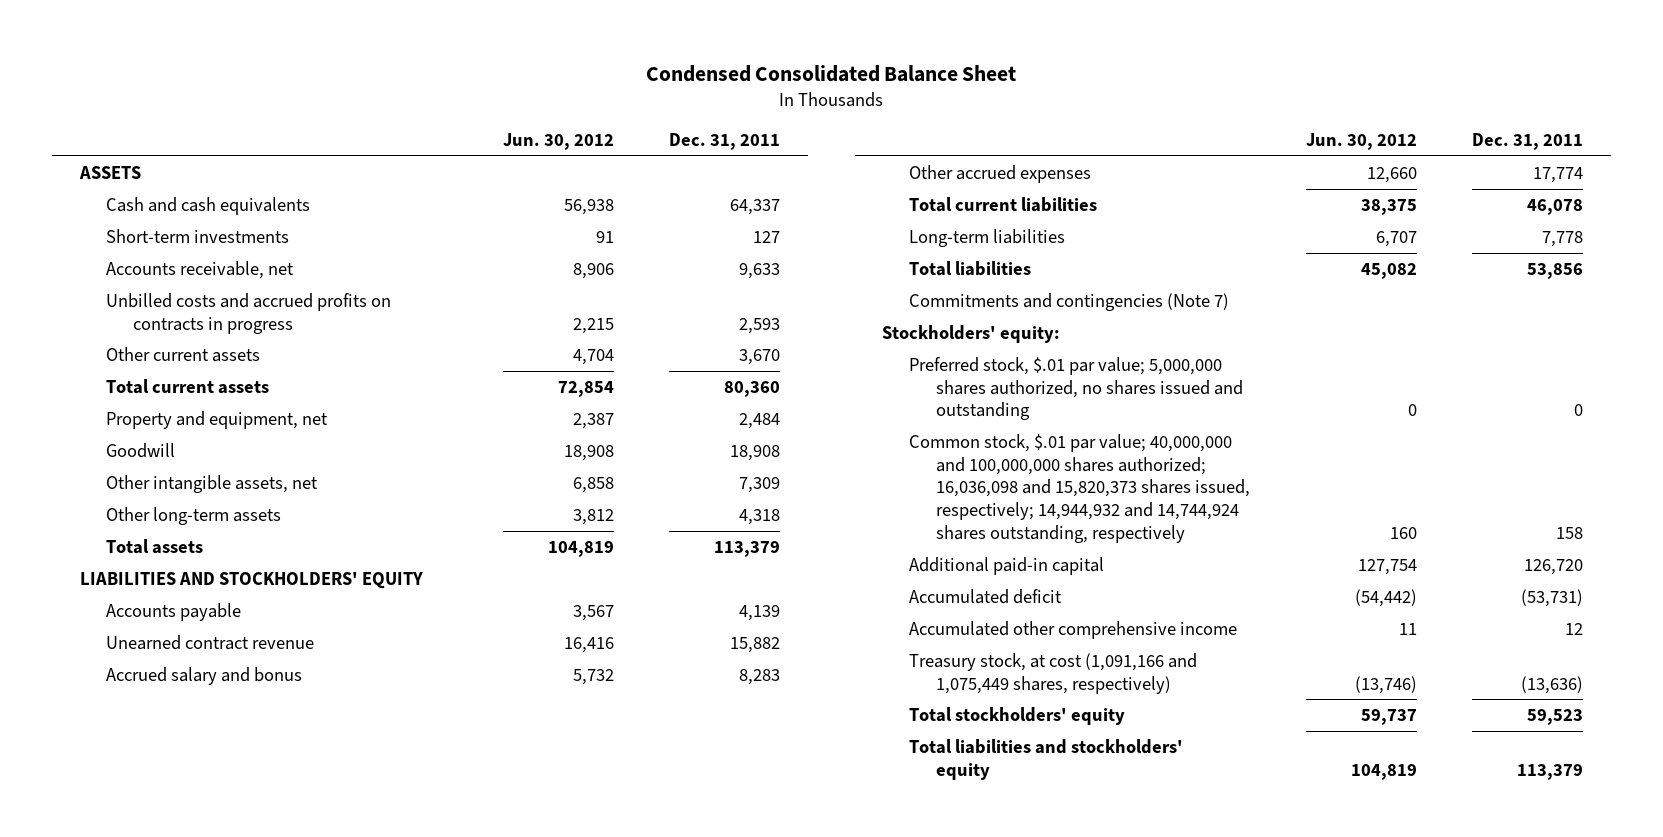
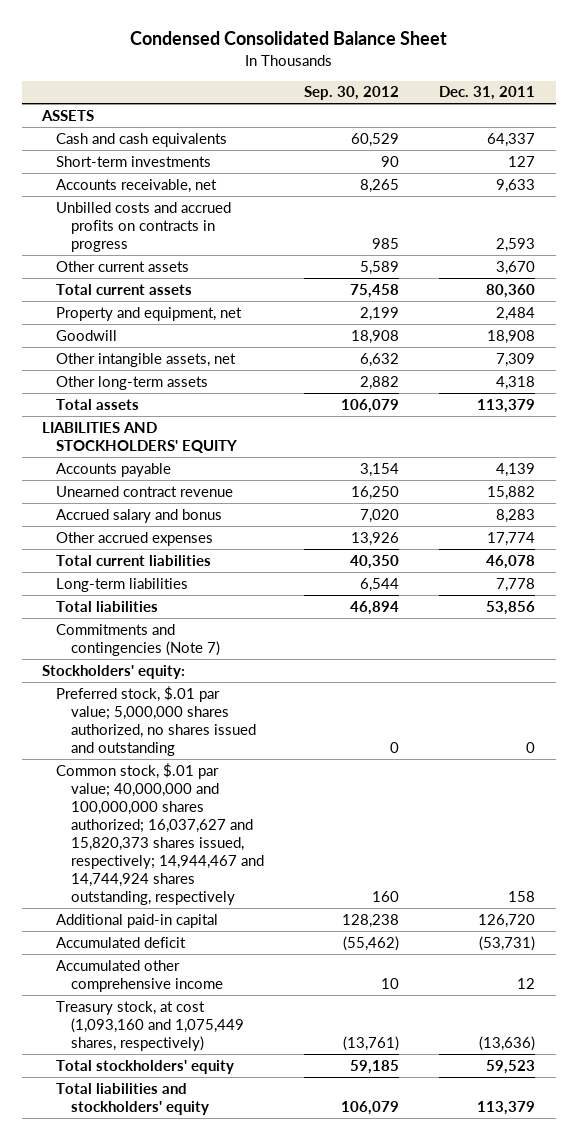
[502,133,614,151] Jun. 30, 2012 -> none
none -> [304,86,400,101] Sep. 30, 2012
[909,433,1250,543] Common stock, $.01 par value; 40,000,000 and 100,000,000 shares authorized; 16,036,098 and 15,820,373 shares issued, respectively; 14,944,932 and 14,744,924 shares outstanding, respectively -> [56,762,264,906] Common stock, $.01 par value; 40,000,000 and 100,000,000 shares authorized; 16,037,627 and 15,820,373 shares issued, respectively; 14,944,467 and 14,744,924 shares outstanding, respectively
[909,652,1198,694] Treasury stock, at cost (1,091,166 and 1,075,449 shares, respectively) -> [56,1000,244,1051] Treasury stock, at cost (1,093,160 and 1,075,449 shares, respectively)

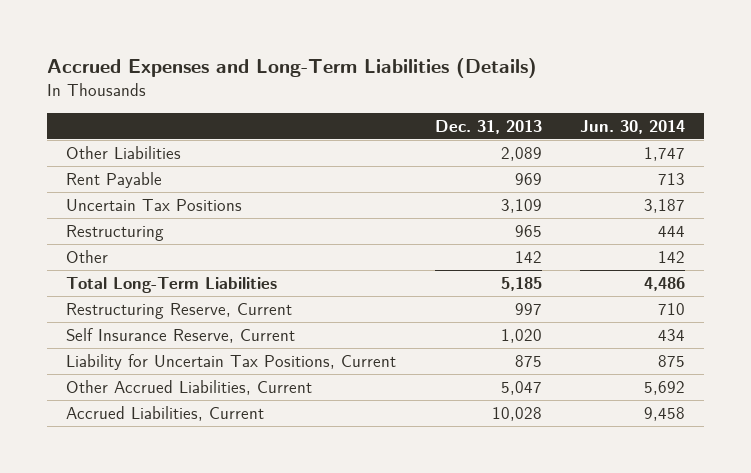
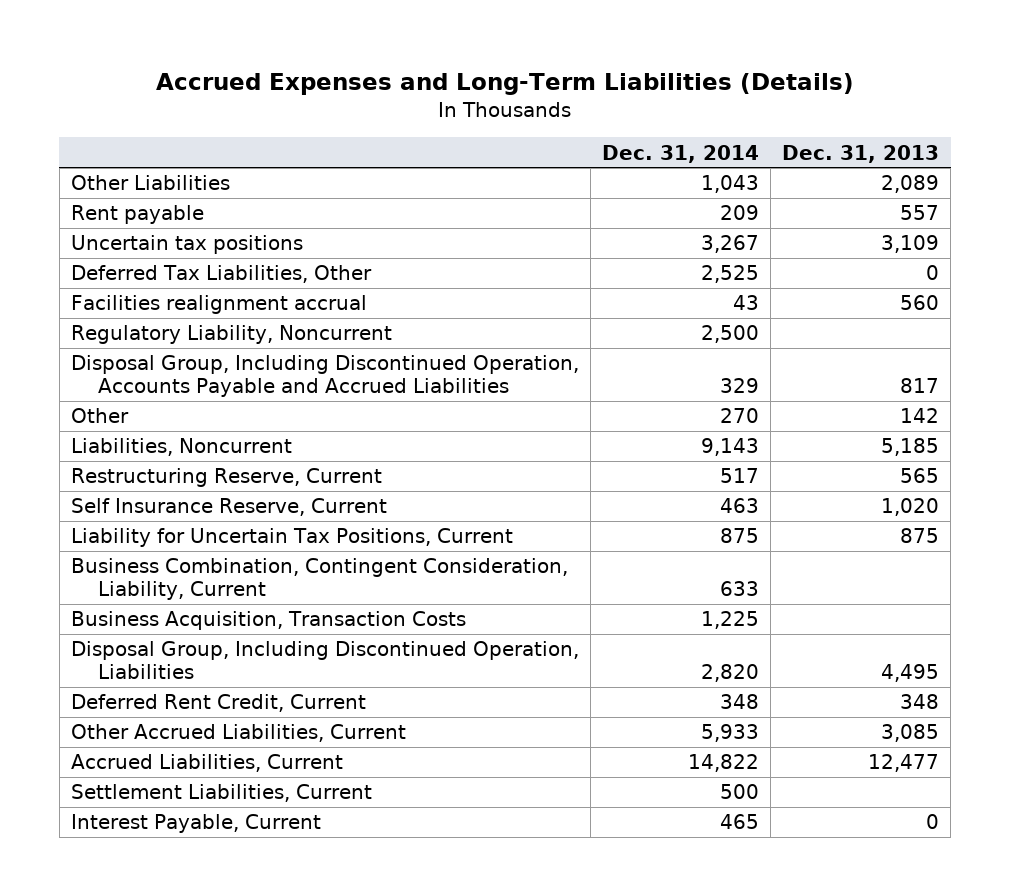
[580,119,686,134] Jun. 30, 2014 -> none
none -> [601,144,759,163] Dec. 31, 2014
[66,224,165,241] Restructuring -> none
[66,171,163,188] Rent Payable -> [70,205,204,225] Rent payable
[514,172,542,185] 969 -> [900,205,940,221] 557
[66,198,243,211] Uncertain Tax Positions -> [70,235,303,255] Uncertain tax positions
none -> [70,265,372,284] Deferred Tax Liabilities, Other
none -> [70,295,367,315] Facilities realignment accrual
none -> [70,325,392,345] Regulatory Liability, Noncurrent
none -> [70,355,579,398] Disposal Group, Including Discontinued Operation, Accounts Payable and Accrued Liabilities
[66,276,278,293] Total Long-Term Liabilities -> [70,438,292,457] Liabilities, Noncurrent
[514,302,542,315] 997 -> [900,468,940,484] 565
none -> [70,558,568,601] Business Combination, Contingent Consideration, Liability, Current
none -> [70,611,466,631] Business Acquisition, Transaction Costs
none -> [70,641,579,680] Disposal Group, Including Discontinued Operation, Liabilities
none -> [70,694,366,713] Deferred Rent Credit, Current
[500,380,542,395] 5,047 -> [881,724,940,743] 3,085
[491,406,542,421] 10,028 -> [868,754,940,773] 12,477
none -> [70,784,372,803] Settlement Liabilities, Current
none -> [70,814,321,834] Interest Payable, Current

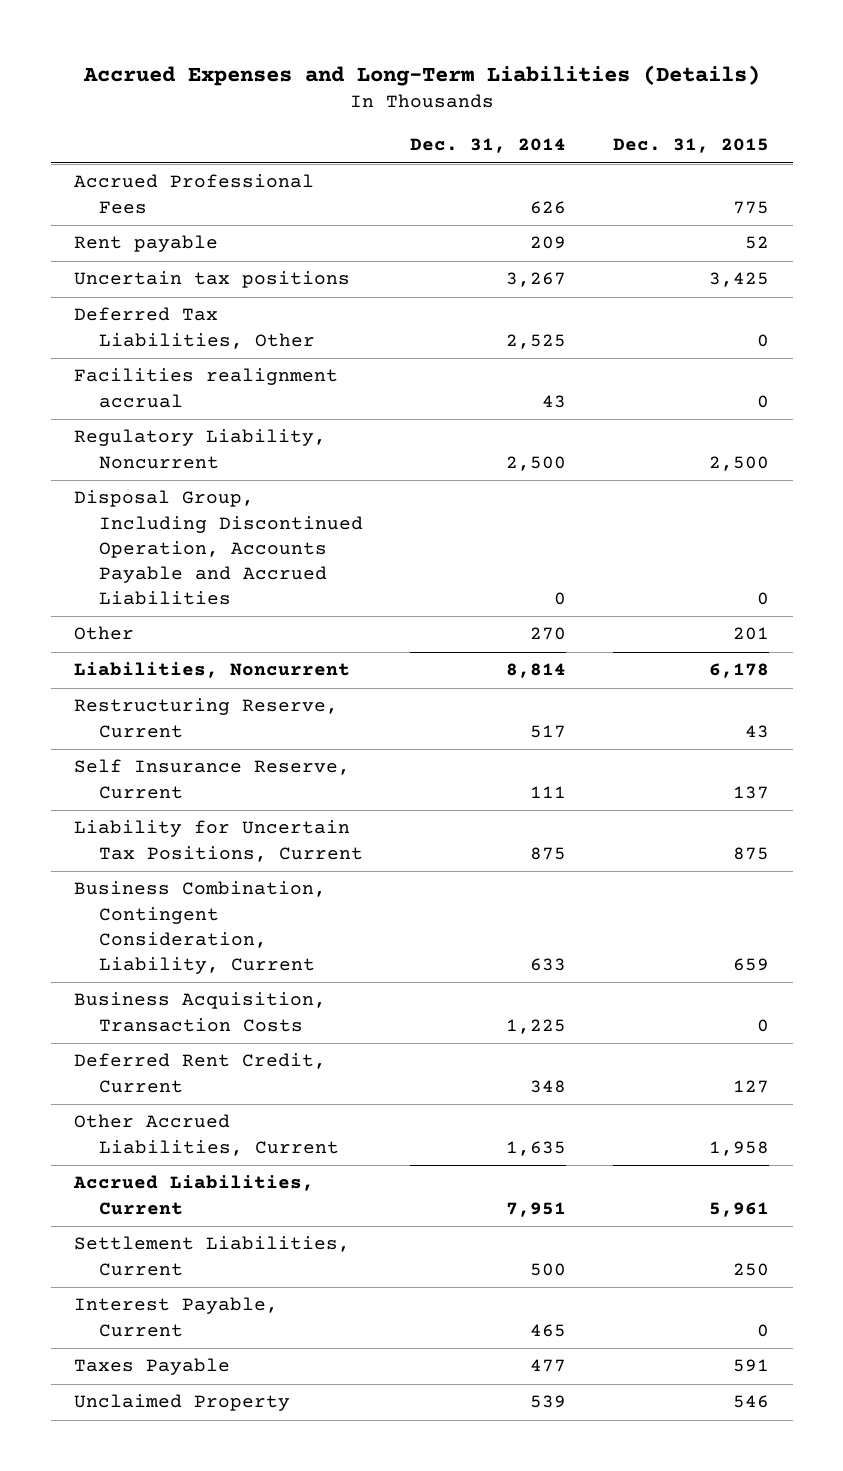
[782,144,940,163] Dec. 31, 2013 -> none
none -> [613,138,770,154] Dec. 31, 2015
[70,175,230,191] Other Liabilities -> none
none -> [74,174,315,214] Accrued Professional Fees
[719,378,759,394] 329 -> [553,591,566,605] 0
[700,438,759,457] 9,143 -> [505,663,566,679] 8,814
[719,498,759,514] 463 -> [529,785,566,798] 111
[70,641,579,680] Disposal Group, Including Discontinued Operation, Liabilities -> none
[700,724,759,743] 5,933 -> [505,1140,566,1156] 1,635
[687,754,759,773] 14,822 -> [505,1201,566,1217] 7,951
none -> [74,1358,231,1376] Taxes Payable
none -> [74,1394,291,1412] Unclaimed Property

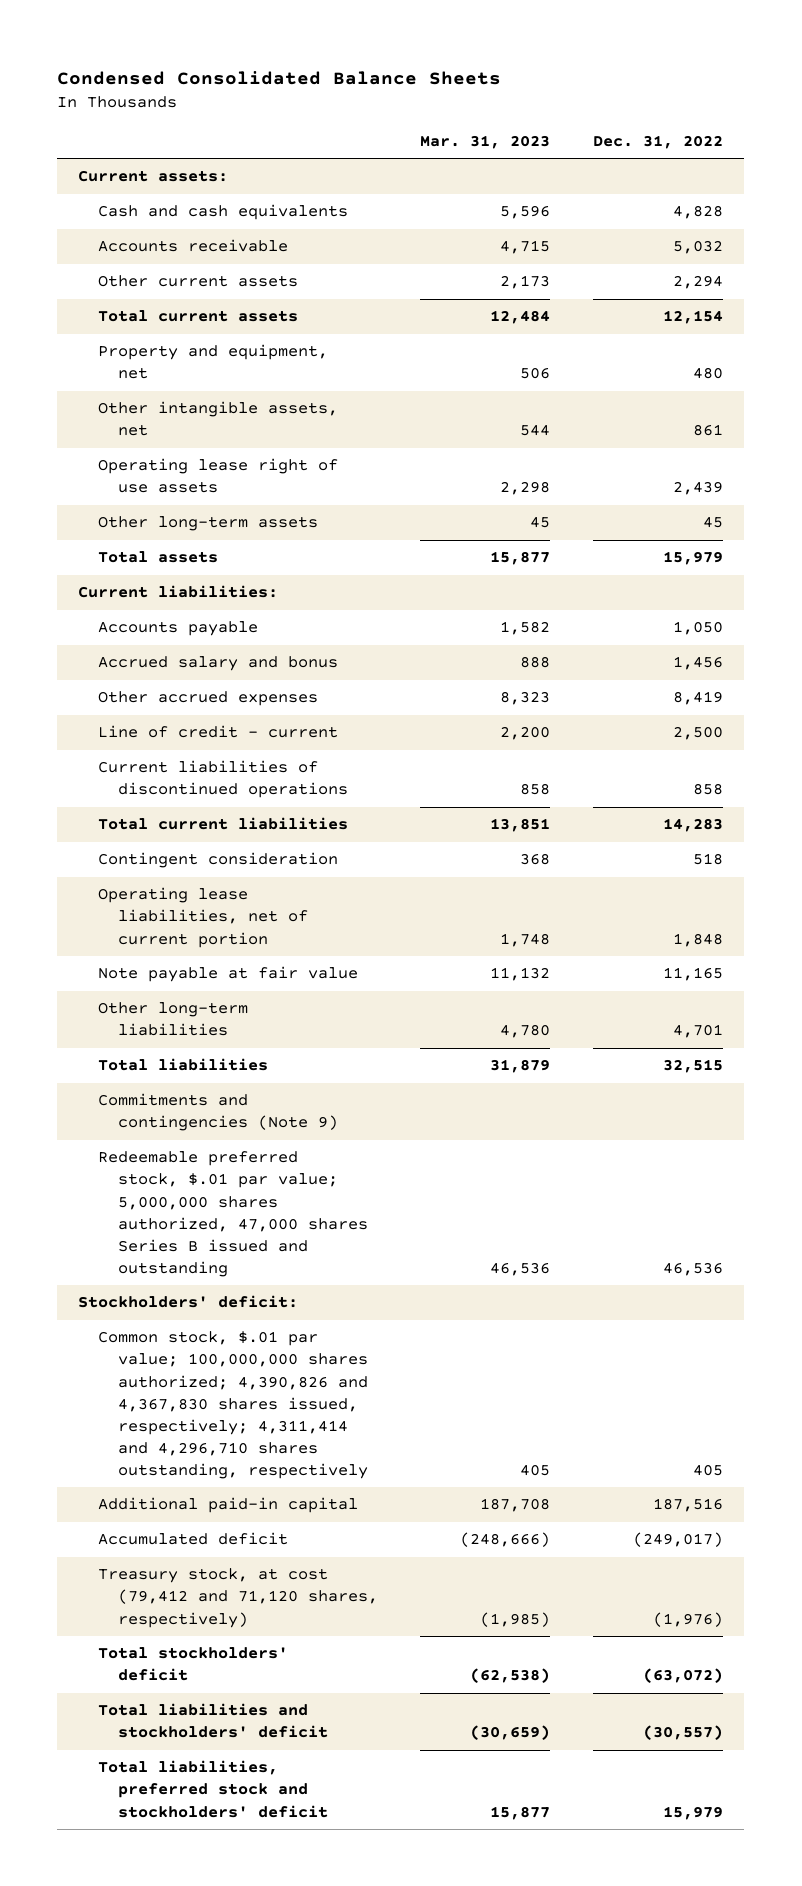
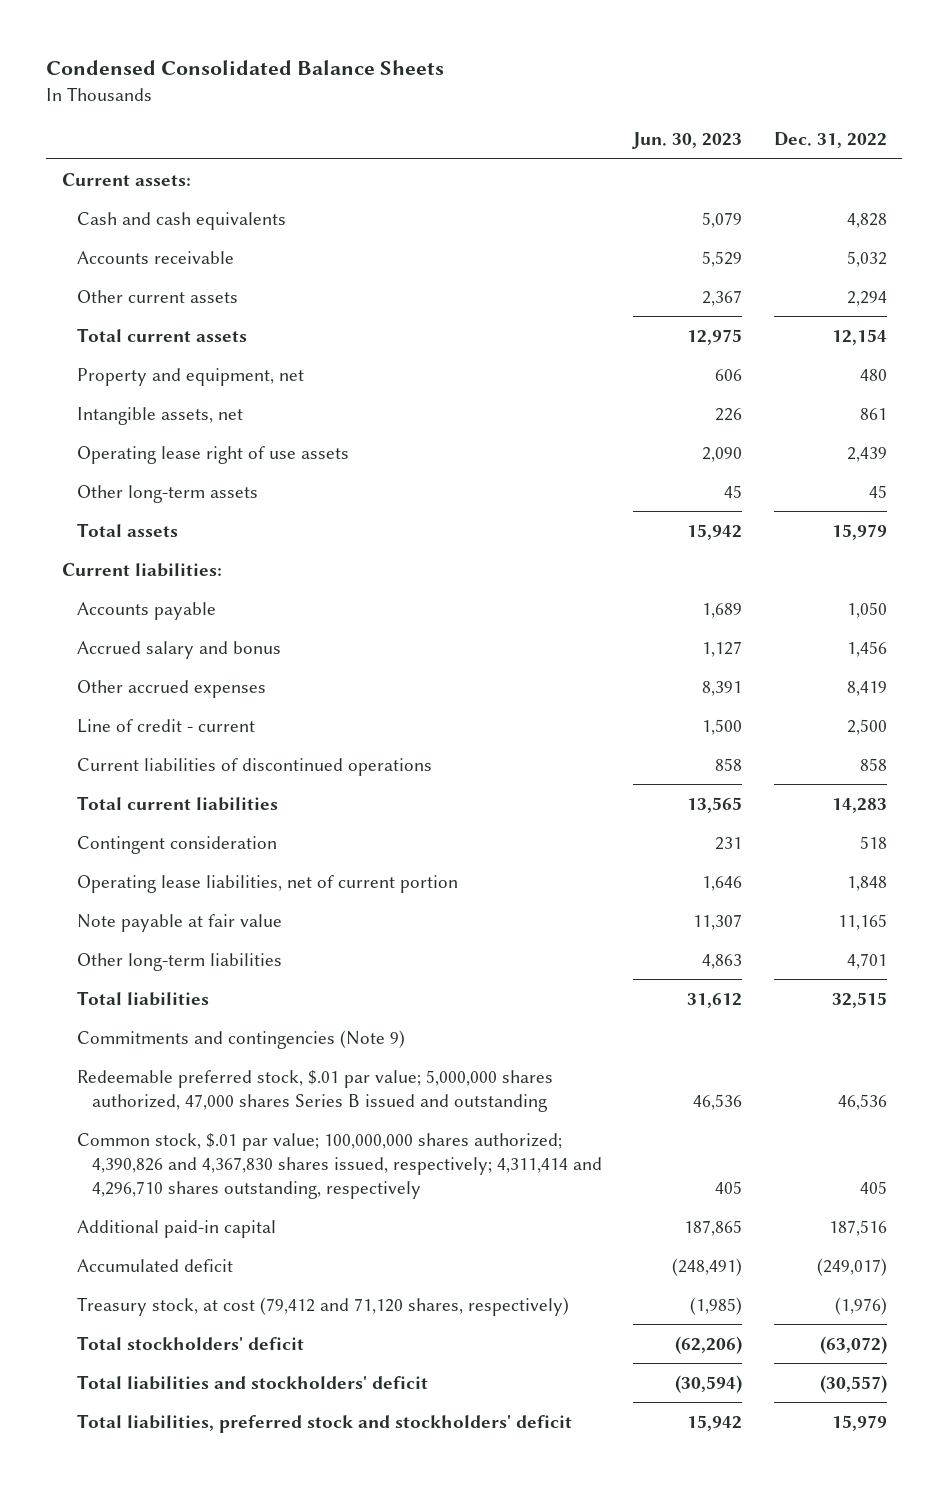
[420,135,551,150] Mar. 31, 2023 -> none
none -> [632,132,743,150] Jun. 30, 2023
[98,401,339,437] Other intangible assets, net -> [77,406,244,425] Intangible assets, net
[78,1295,299,1309] Stockholders' deficit: -> none

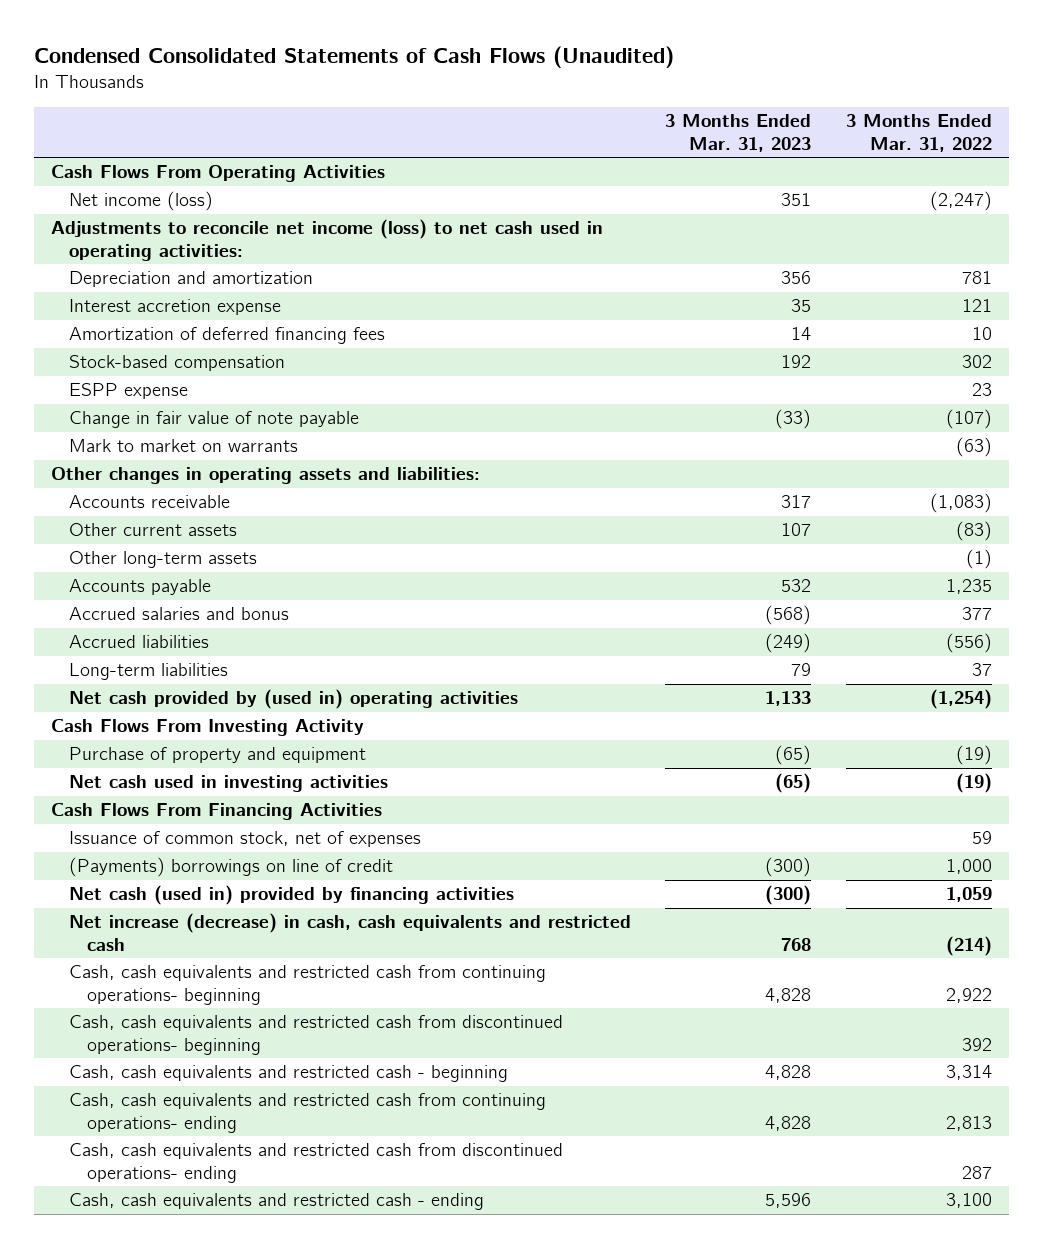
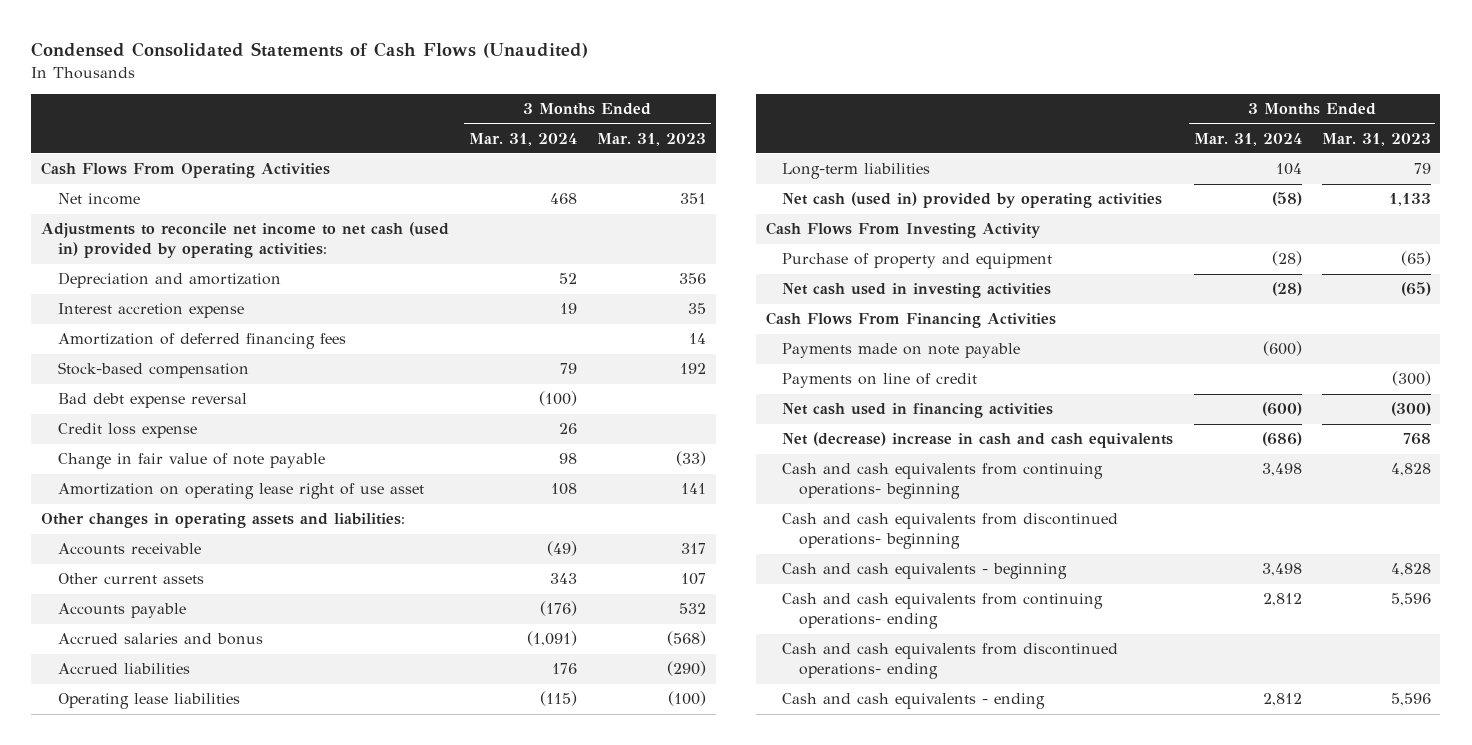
[845,114,992,152] 3 Months Ended Mar. 31, 2022 -> none
none -> [469,132,578,146] Mar. 31, 2024
[69,191,214,212] Net income (loss) -> [57,193,140,206] Net income
[51,219,604,261] Adjustments to reconcile net income (loss) to net cash used in operating activities: -> [41,222,450,259] Adjustments to reconcile net income to net cash (used in) provided by operating activities:
[69,383,189,400] ESPP expense -> none
none -> [57,393,247,409] Bad debt expense reversal
none -> [57,423,197,439] Credit loss expense
[69,439,299,453] Mark to market on warrants -> none
none -> [57,483,424,500] Amortization on operating lease right of use asset
[69,551,258,569] Other long-term assets -> none
[765,633,812,654] (249) -> [666,661,706,677] (290)
none -> [57,693,240,710] Operating lease liabilities
[69,689,519,710] Net cash provided by (used in) operating activities -> [782,192,1163,209] Net cash (used in) provided by operating activities
[69,831,422,848] Issuance of common stock, net of expenses -> none
none -> [782,343,1021,359] Payments made on note payable
[69,857,394,878] (Payments) borrowings on line of credit -> [782,373,978,389] Payments on line of credit
[69,885,515,906] Net cash (used in) provided by financing activities -> [782,403,1054,419] Net cash used in financing activities
[69,913,632,951] Net increase (decrease) in cash, cash equivalents and restricted cash -> [782,432,1174,449] Net (decrease) increase in cash and cash equivalents
[69,965,547,1005] Cash, cash equivalents and restricted cash from continuing operations- beginning -> [782,463,1104,500] Cash and cash equivalents from continuing operations- beginning
[69,1015,564,1055] Cash, cash equivalents and restricted cash from discontinued operations- beginning -> [782,513,1119,550] Cash and cash equivalents from discontinued operations- beginning
[69,1065,509,1083] Cash, cash equivalents and restricted cash - beginning -> [782,563,1068,580] Cash and cash equivalents - beginning
[69,1093,547,1133] Cash, cash equivalents and restricted cash from continuing operations- ending -> [782,593,1104,630] Cash and cash equivalents from continuing operations- ending
[765,1115,812,1131] 4,828 -> [1390,593,1431,607] 5,596
[69,1143,564,1183] Cash, cash equivalents and restricted cash from discontinued operations- ending -> [782,643,1119,680] Cash and cash equivalents from discontinued operations- ending
[69,1193,485,1211] Cash, cash equivalents and restricted cash - ending -> [782,693,1046,710] Cash and cash equivalents - ending

